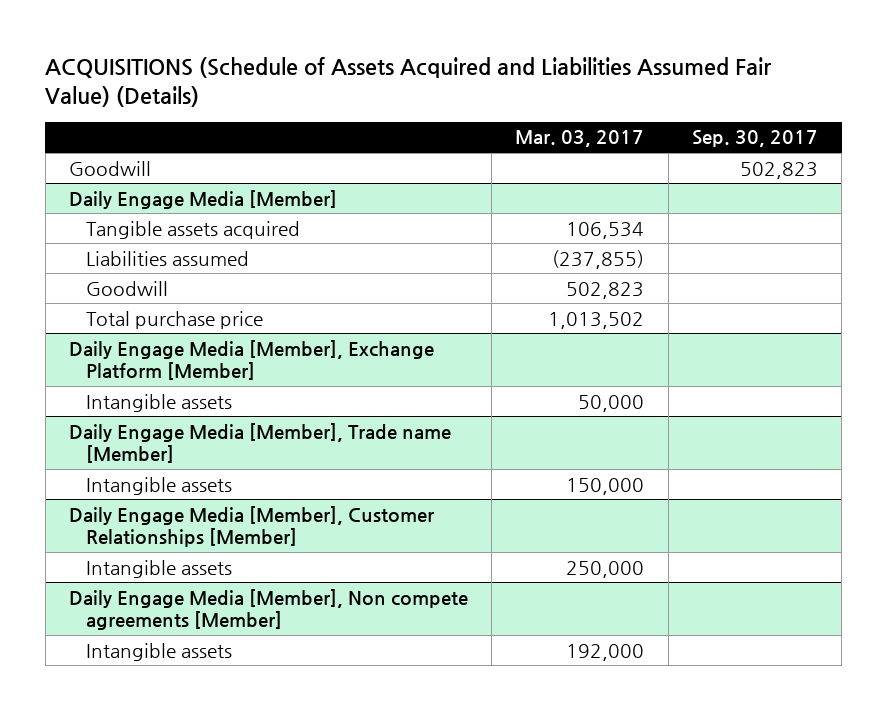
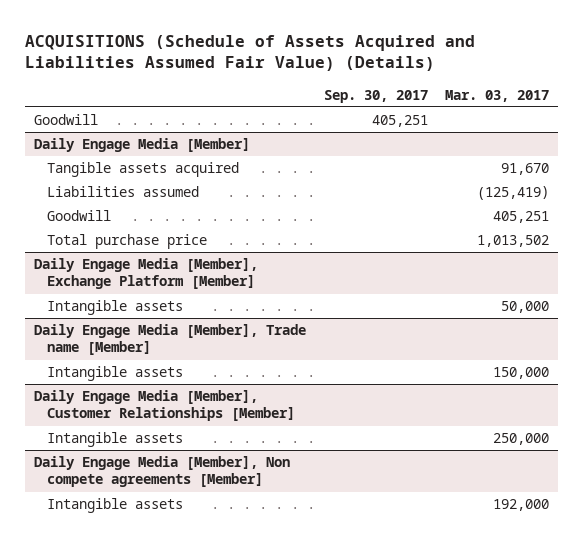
[740,161,819,179] 502,823 -> [371,115,428,128] 405,251
[566,221,645,239] 106,534 -> [501,163,550,176] 91,670
[552,249,645,269] (237,855) -> [477,186,550,201] (125,419)
[566,281,645,299] 502,823 -> [493,211,550,224] 405,251

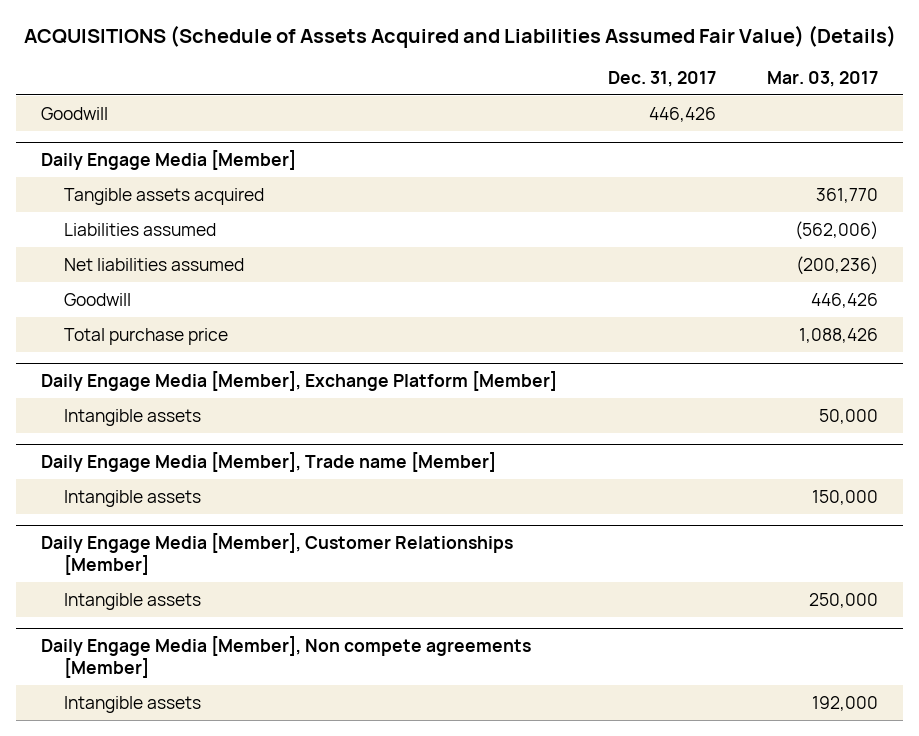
[323,89,428,103] Sep. 30, 2017 -> none
none -> [608,70,717,87] Dec. 31, 2017
[501,163,550,176] 91,670 -> [815,187,878,203] 361,770
[477,186,550,201] (125,419) -> [794,220,878,240] (562,006)
none -> [64,257,245,271] Net liabilities assumed
[493,211,550,224] 405,251 -> [810,292,878,308] 446,426
[477,235,550,248] 1,013,502 -> [798,327,878,343] 1,088,426

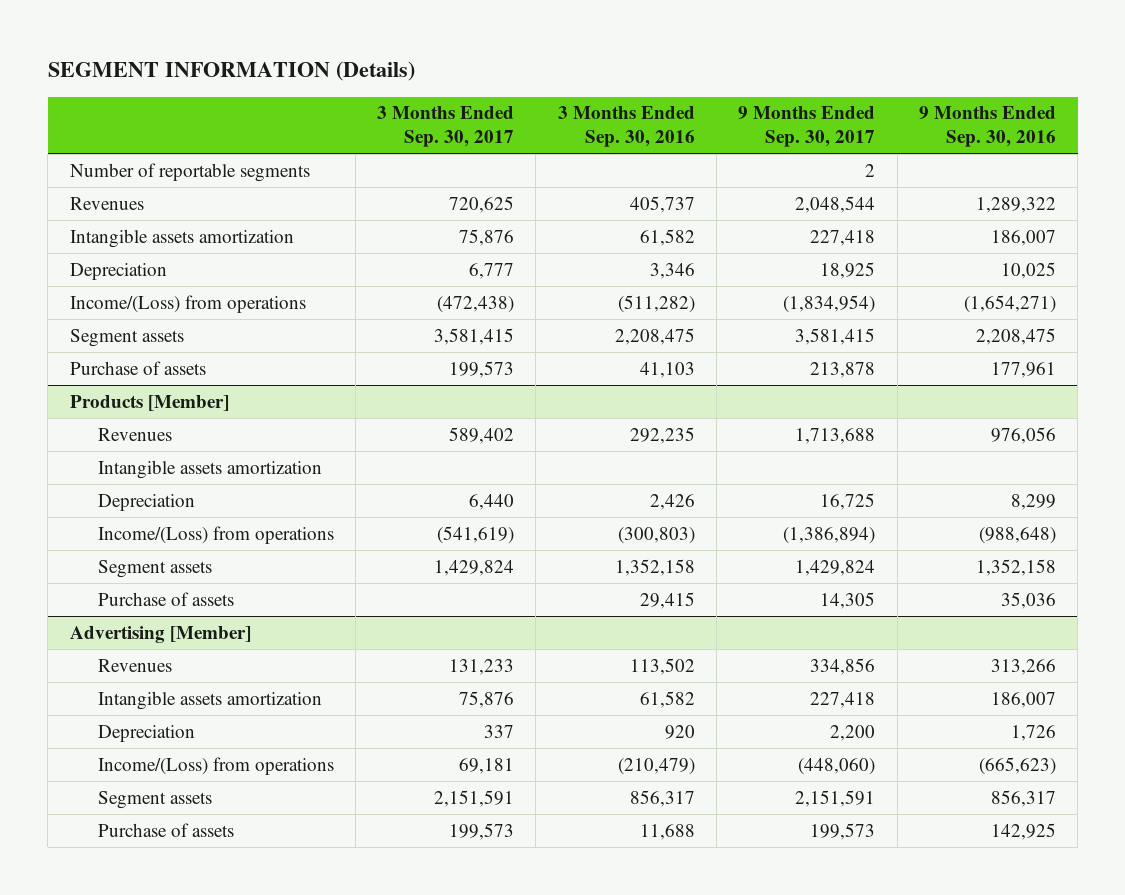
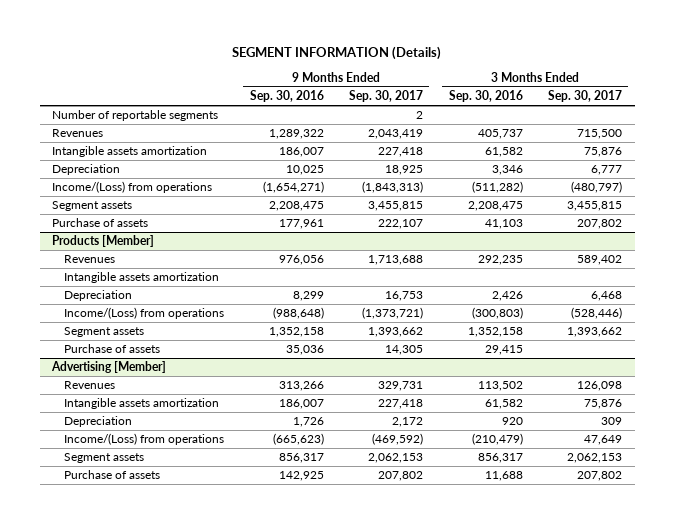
[449,195,515,213] 720,625 -> [577,129,623,140] 715,500
[795,195,876,213] 2,048,544 -> [368,129,424,140] 2,043,419
[437,295,515,313] (472,438) -> [571,181,623,194] (480,797)
[783,294,876,313] (1,834,954) -> [362,181,424,194] (1,843,313)
[434,327,515,345] 3,581,415 -> [567,201,623,212] 3,455,815
[795,327,876,345] 3,581,415 -> [368,201,424,212] 3,455,815
[449,360,515,378] 199,573 -> [577,219,623,230] 207,802
[810,361,876,378] 213,878 -> [378,219,424,230] 222,107
[469,493,515,510] 6,440 -> [591,291,623,302] 6,468
[820,492,876,510] 16,725 -> [385,291,424,302] 16,753
[437,525,515,544] (541,619) -> [571,307,623,320] (528,446)
[783,526,876,544] (1,386,894) -> [362,307,424,320] (1,373,721)
[434,559,515,576] 1,429,824 -> [567,327,623,338] 1,393,662
[795,559,876,576] 1,429,824 -> [368,327,424,338] 1,393,662
[449,658,515,675] 131,233 -> [577,381,623,392] 126,098
[810,657,876,675] 334,856 -> [378,381,424,392] 329,731
[484,724,515,738] 337 -> [601,417,623,426] 309
[830,724,876,741] 2,200 -> [392,417,424,428] 2,172
[459,757,515,774] 69,181 -> [584,435,623,446] 47,649
[798,757,876,775] (448,060) -> [372,433,424,446] (469,592)
[434,789,515,807] 2,151,591 -> [567,453,623,464] 2,062,153
[795,789,876,807] 2,151,591 -> [368,453,424,464] 2,062,153
[449,822,515,840] 199,573 -> [577,471,623,482] 207,802
[810,822,876,840] 199,573 -> [378,471,424,482] 207,802

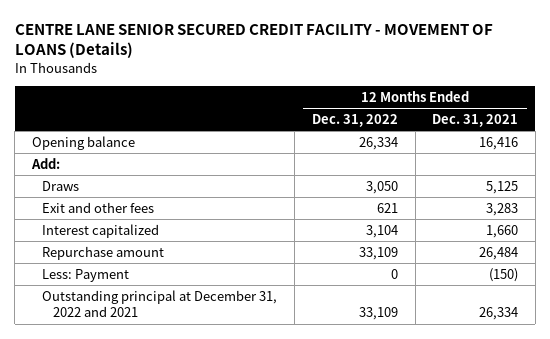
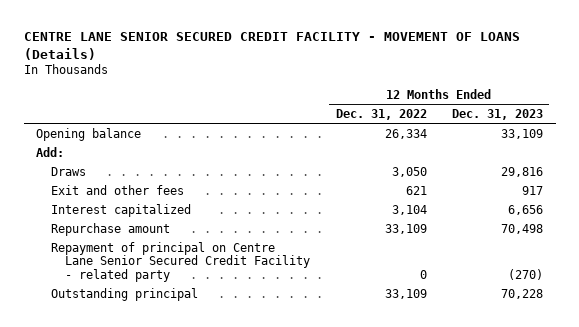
[432,114,519,128] Dec. 31, 2021 -> none
none -> [451,109,543,121] Dec. 31, 2023
[42,268,130,282] Less: Payment -> [50,241,311,282] Repayment of principal on Centre Lane Senior Secured Credit Facility - related party
[42,289,278,318] Outstanding principal at December 31, 2022 and 2021 -> [50,287,198,301] Outstanding principal

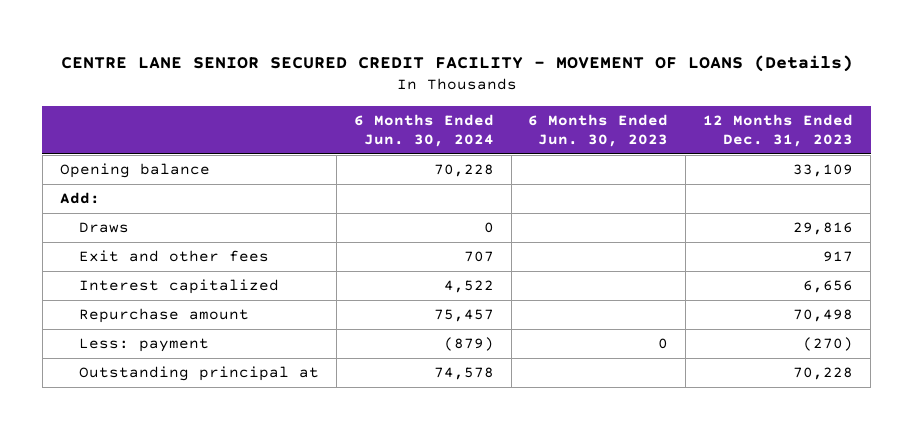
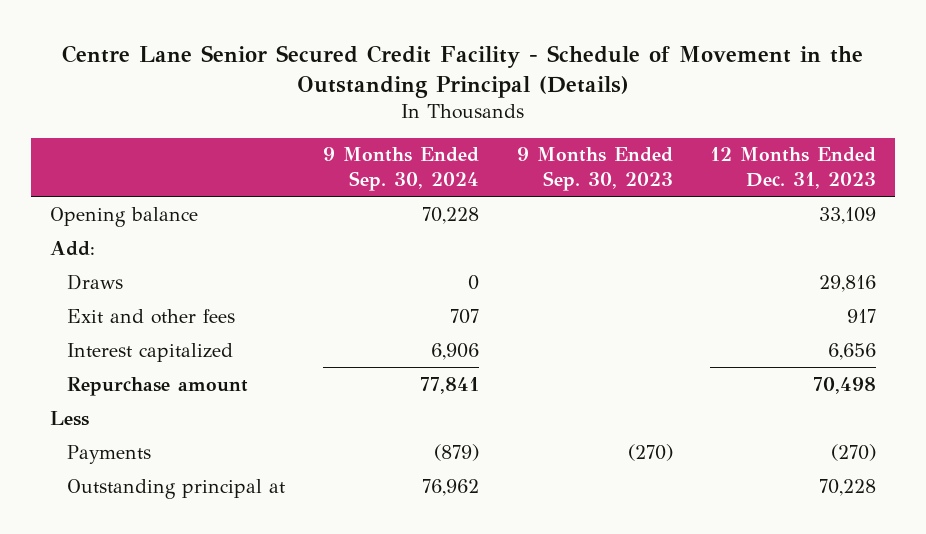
[60,54,853,72] CENTRE LANE SENIOR SECURED CREDIT FACILITY - MOVEMENT OF LOANS (Details) -> [62,44,864,98] Centre Lane Senior Secured Credit Facility - Schedule of Movement in the Outstanding Principal (Details)
[353,114,494,148] 6 Months Ended Jun. 30, 2024 -> none
[528,114,669,148] 6 Months Ended Jun. 30, 2023 -> none
none -> [322,147,479,192] 9 Months Ended Sep. 30, 2024
none -> [516,147,673,192] 9 Months Ended Sep. 30, 2023
none -> [50,410,90,426] Less
[78,338,209,353] Less: payment -> [67,444,152,464] Payments

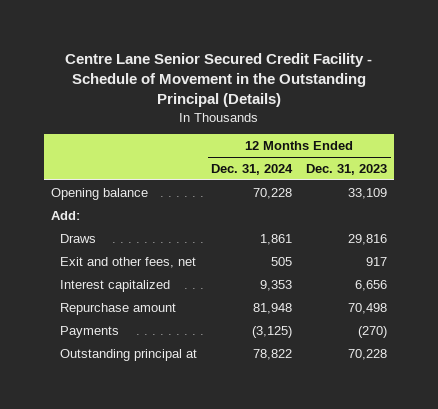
[322,147,479,192] 9 Months Ended Sep. 30, 2024 -> none
[516,147,673,192] 9 Months Ended Sep. 30, 2023 -> none
none -> [211,163,294,175] Dec. 31, 2024
[67,308,236,324] Exit and other fees -> [60,256,197,268] Exit and other fees, net
[50,410,90,426] Less -> none

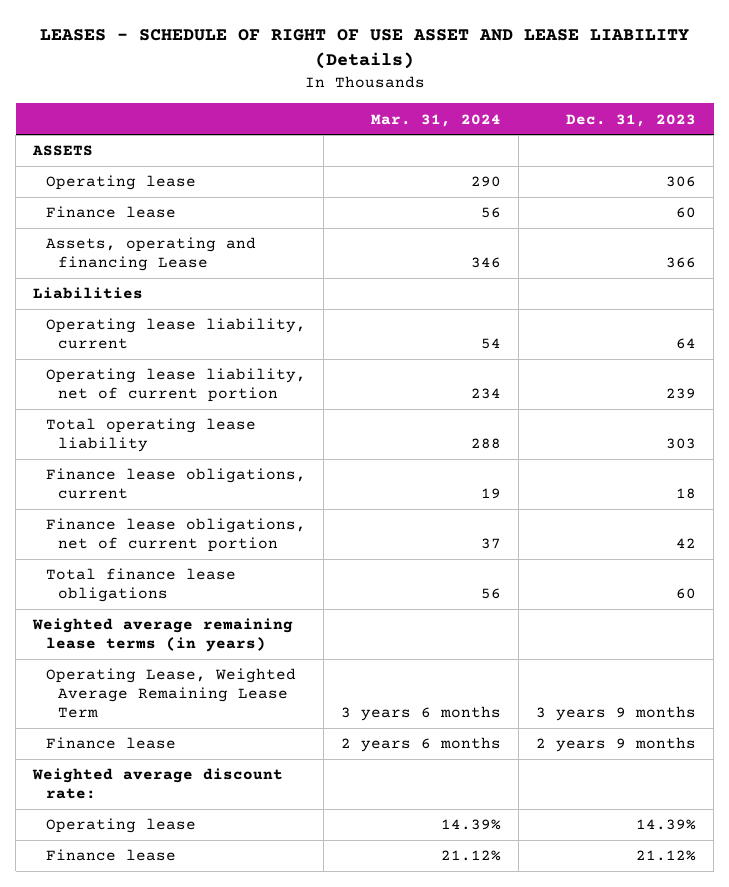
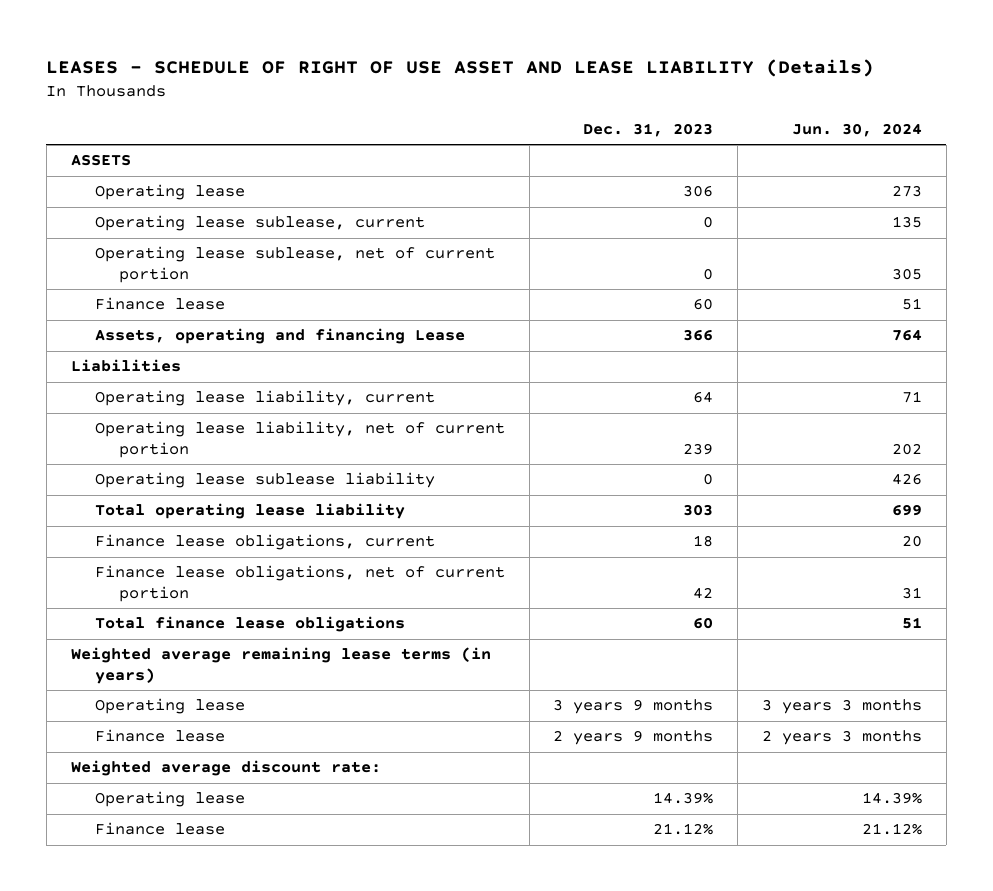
[370,113,501,127] Mar. 31, 2024 -> none
none -> [792,122,923,137] Jun. 30, 2024
none -> [94,215,425,232] Operating lease sublease, current
none -> [94,246,495,284] Operating lease sublease, net of current portion
none -> [94,472,435,489] Operating lease sublease liability
[45,668,296,719] Operating Lease, Weighted Average Remaining Lease Term -> [94,698,245,715] Operating lease

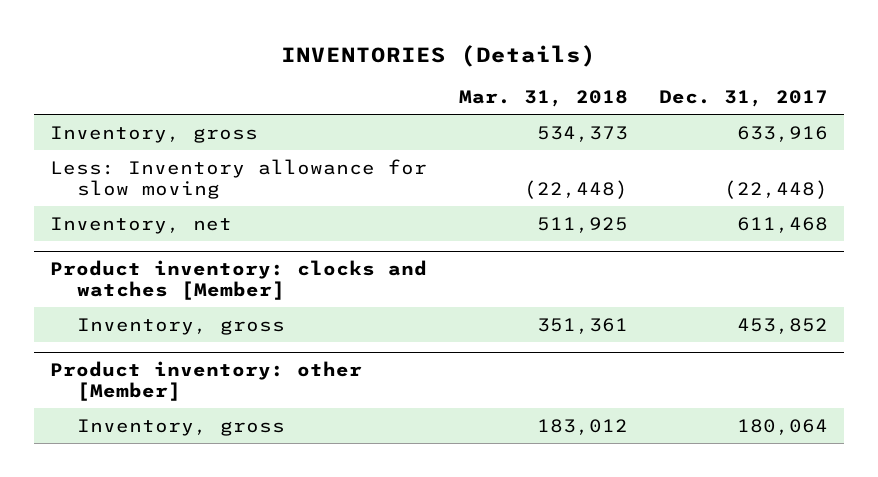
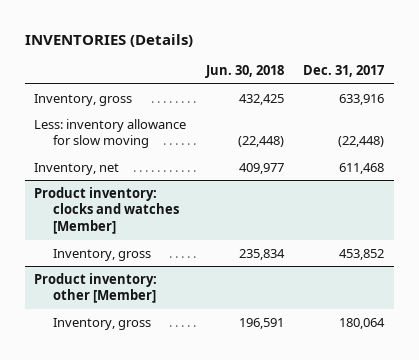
[458,90,628,108] Mar. 31, 2018 -> none
none -> [204,65,284,79] Jun. 30, 2018
[50,158,428,199] Less: Inventory allowance for slow moving -> [34,118,187,149] Less: inventory allowance for slow moving

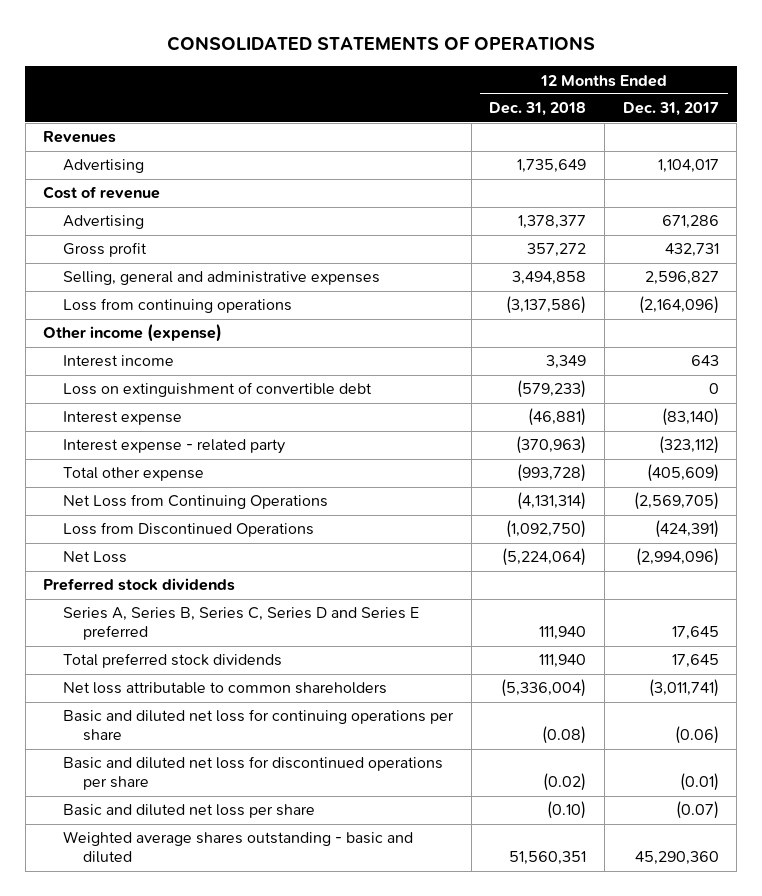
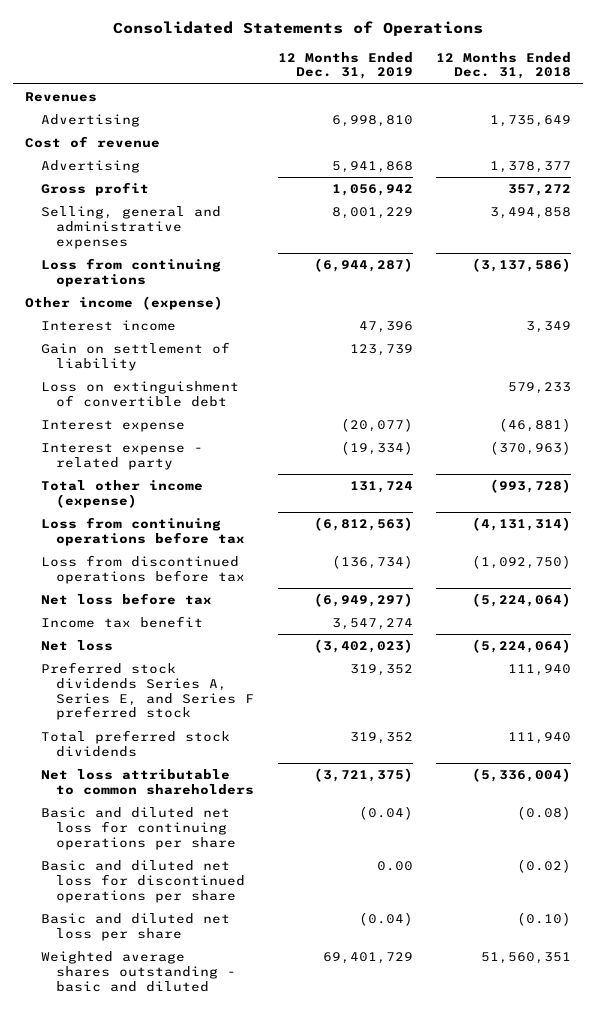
[166,36,595,52] CONSOLIDATED STATEMENTS OF OPERATIONS -> [113,21,484,37] Consolidated Statements of Operations
[622,102,719,117] Dec. 31, 2017 -> none
none -> [277,51,413,80] 12 Months Ended Dec. 31, 2019
none -> [40,342,230,371] Gain on settlement of liability
[517,380,587,399] (579,233) -> [508,382,572,395] 579,233
[43,578,236,592] Preferred stock dividends -> none
[62,467,204,482] Total other expense -> [40,480,203,508] Total other income (expense)
[62,494,328,510] Net Loss from Continuing Operations -> [40,517,246,546] Loss from continuing operations before tax
[62,522,314,538] Loss from Discontinued Operations -> [40,555,246,584] Loss from discontinued operations before tax
none -> [40,593,212,606] Net loss before tax
none -> [40,616,203,629] Income tax benefit
[62,551,127,564] Net Loss -> [40,640,113,652] Net loss
[62,607,419,641] Series A, Series B, Series C, Series D and Series E preferred -> [40,662,255,721] Preferred stock dividends Series A, Series E, and Series F preferred stock

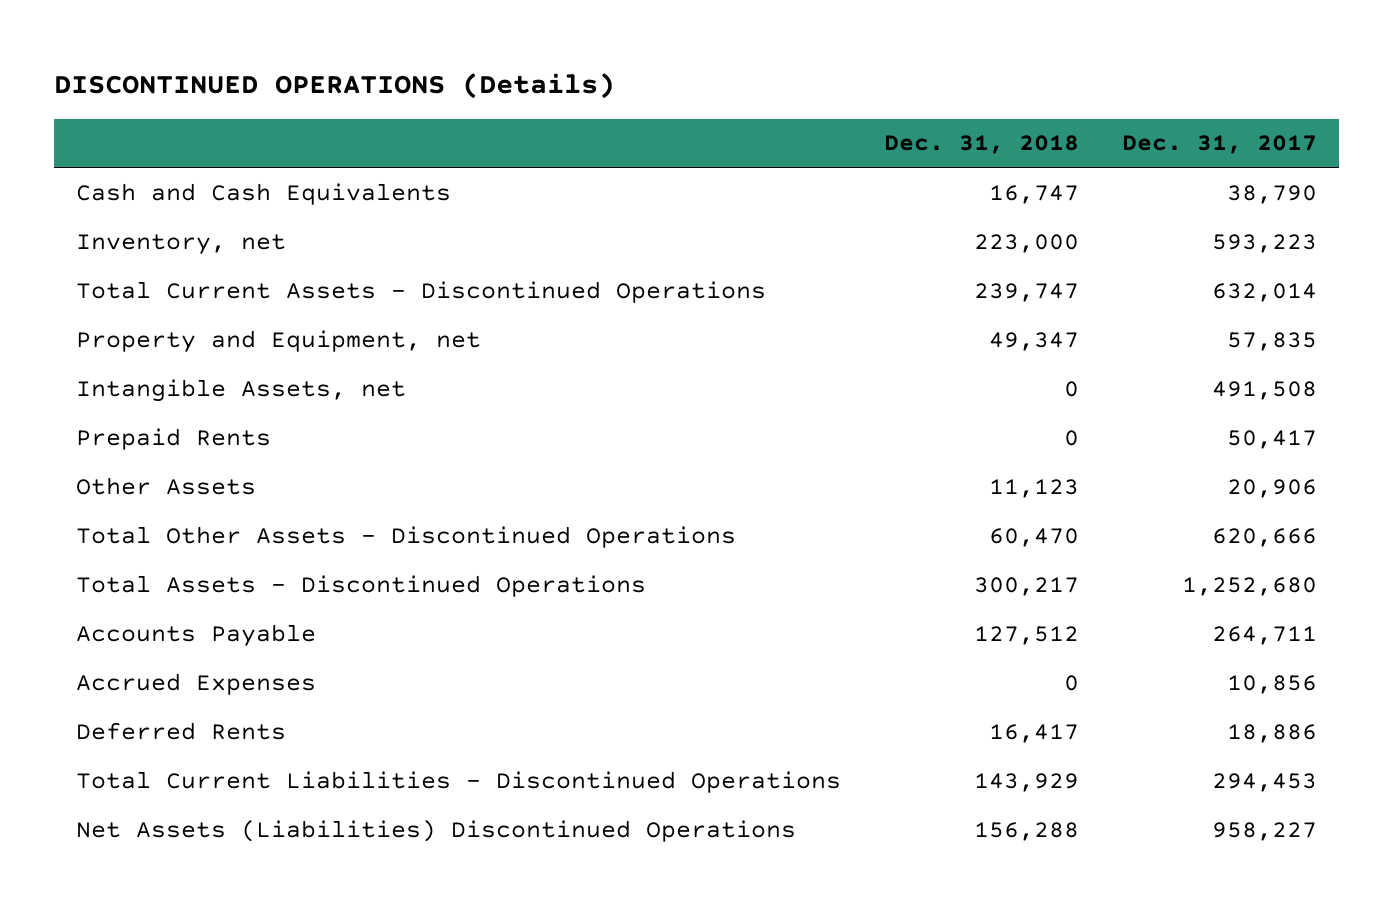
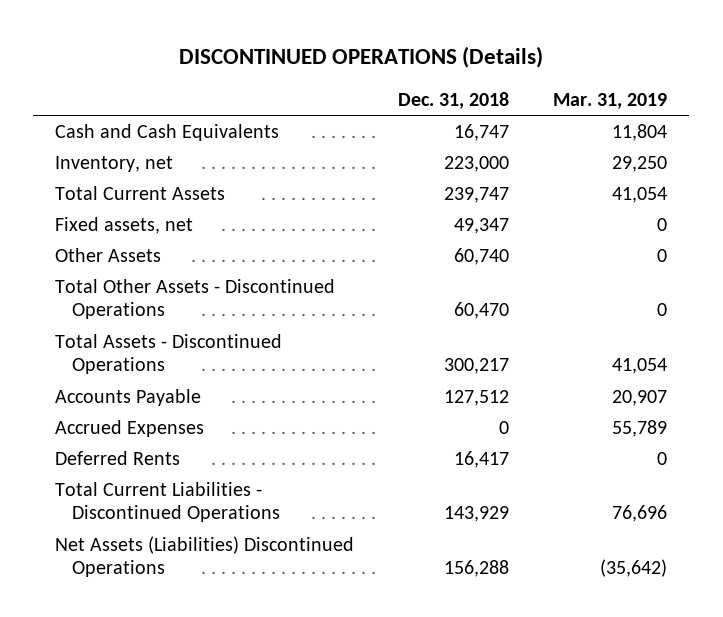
[1122,135,1318,155] Dec. 31, 2017 -> none
none -> [553,93,668,110] Mar. 31, 2019
[75,378,406,402] Intangible Assets, net -> none
[75,427,271,450] Prepaid Rents -> none
[75,280,766,303] Total Current Assets - Discontinued Operations -> [55,186,226,201] Total Current Assets
[75,329,481,353] Property and Equipment, net -> [55,217,194,235] Fixed assets, net
[988,478,1079,498] 11,123 -> [454,248,510,266] 60,740

